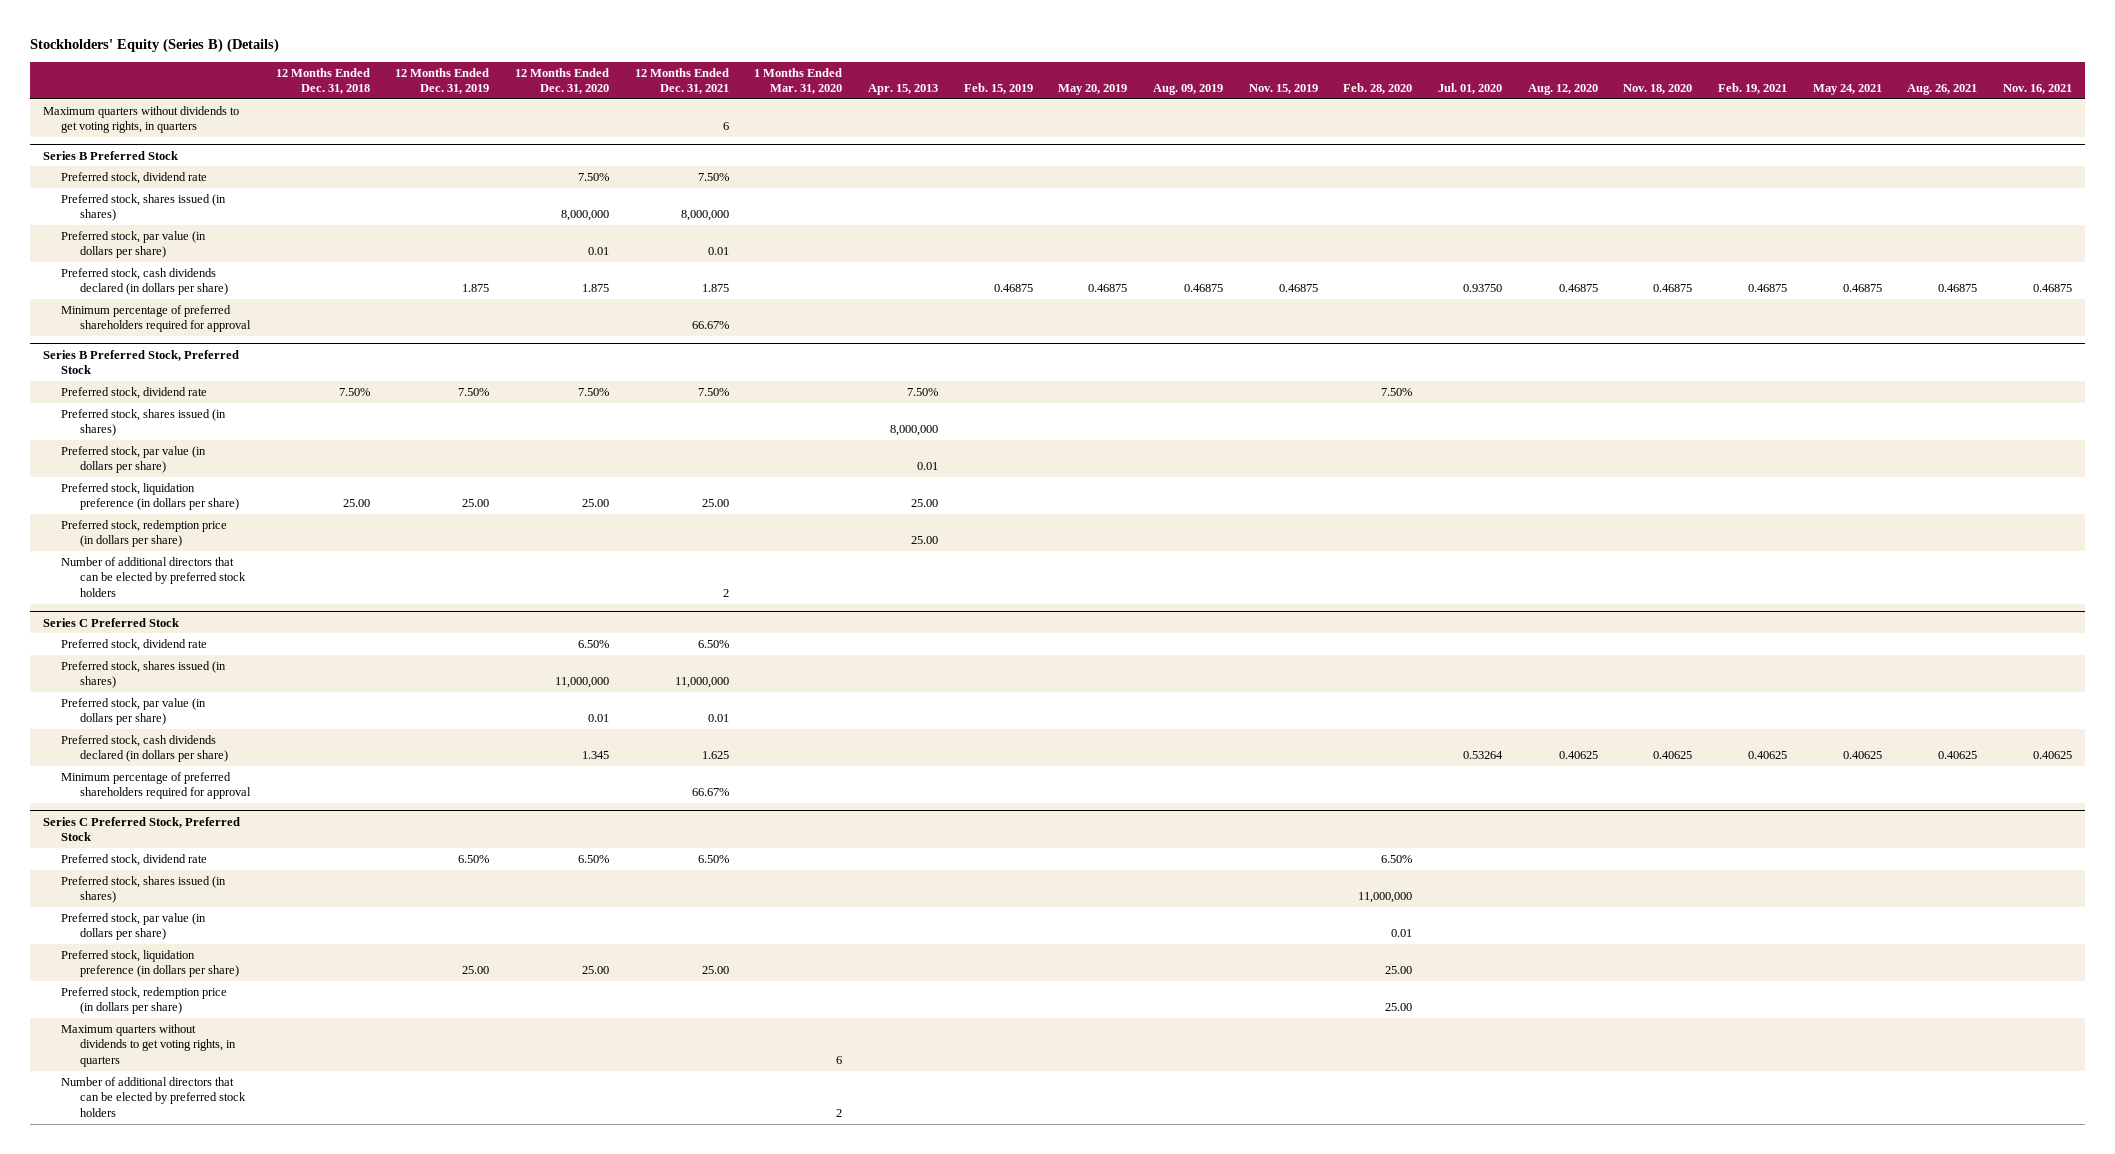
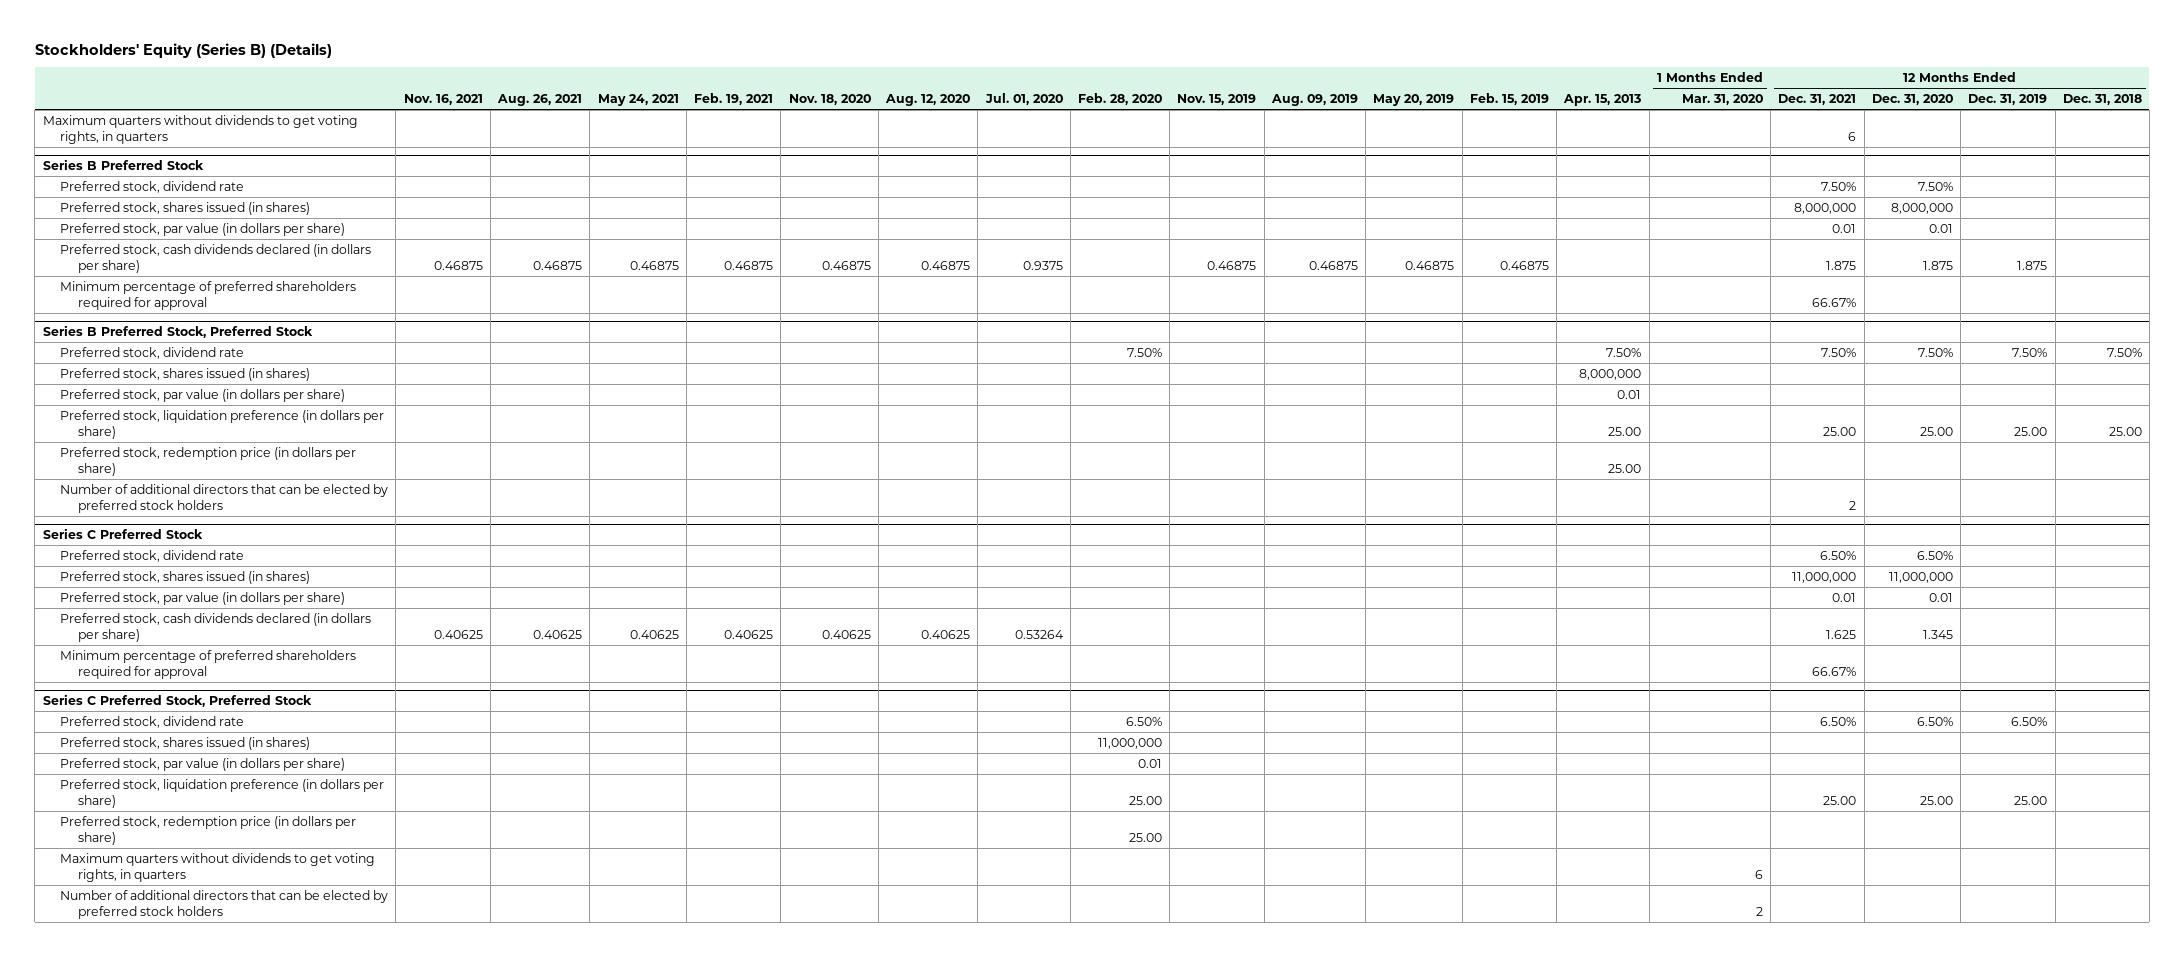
[1463,284,1503,293] 0.93750 -> [1022,261,1063,271] 0.9375

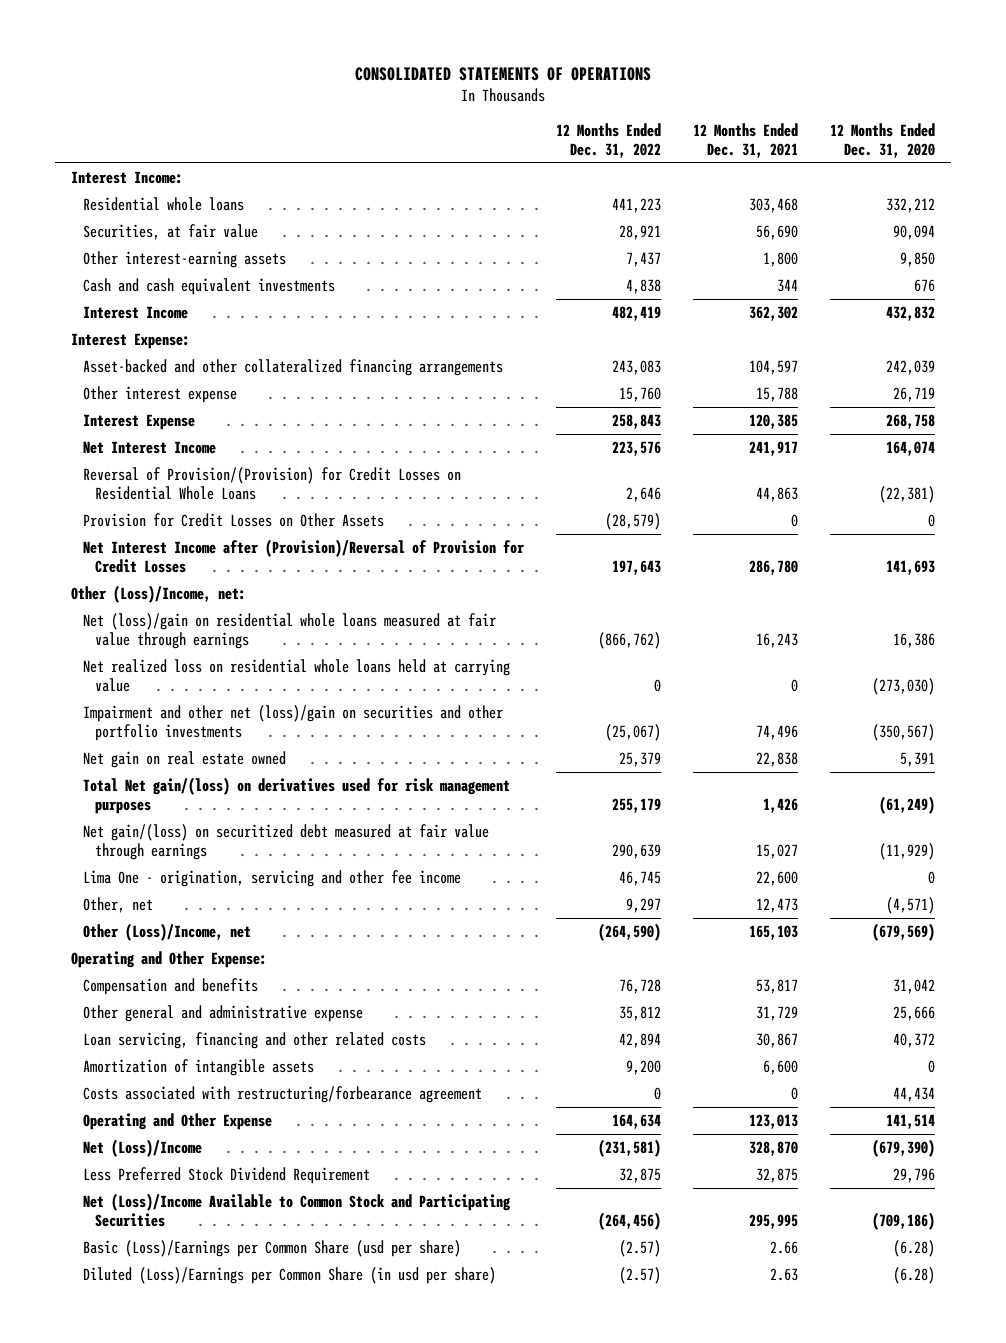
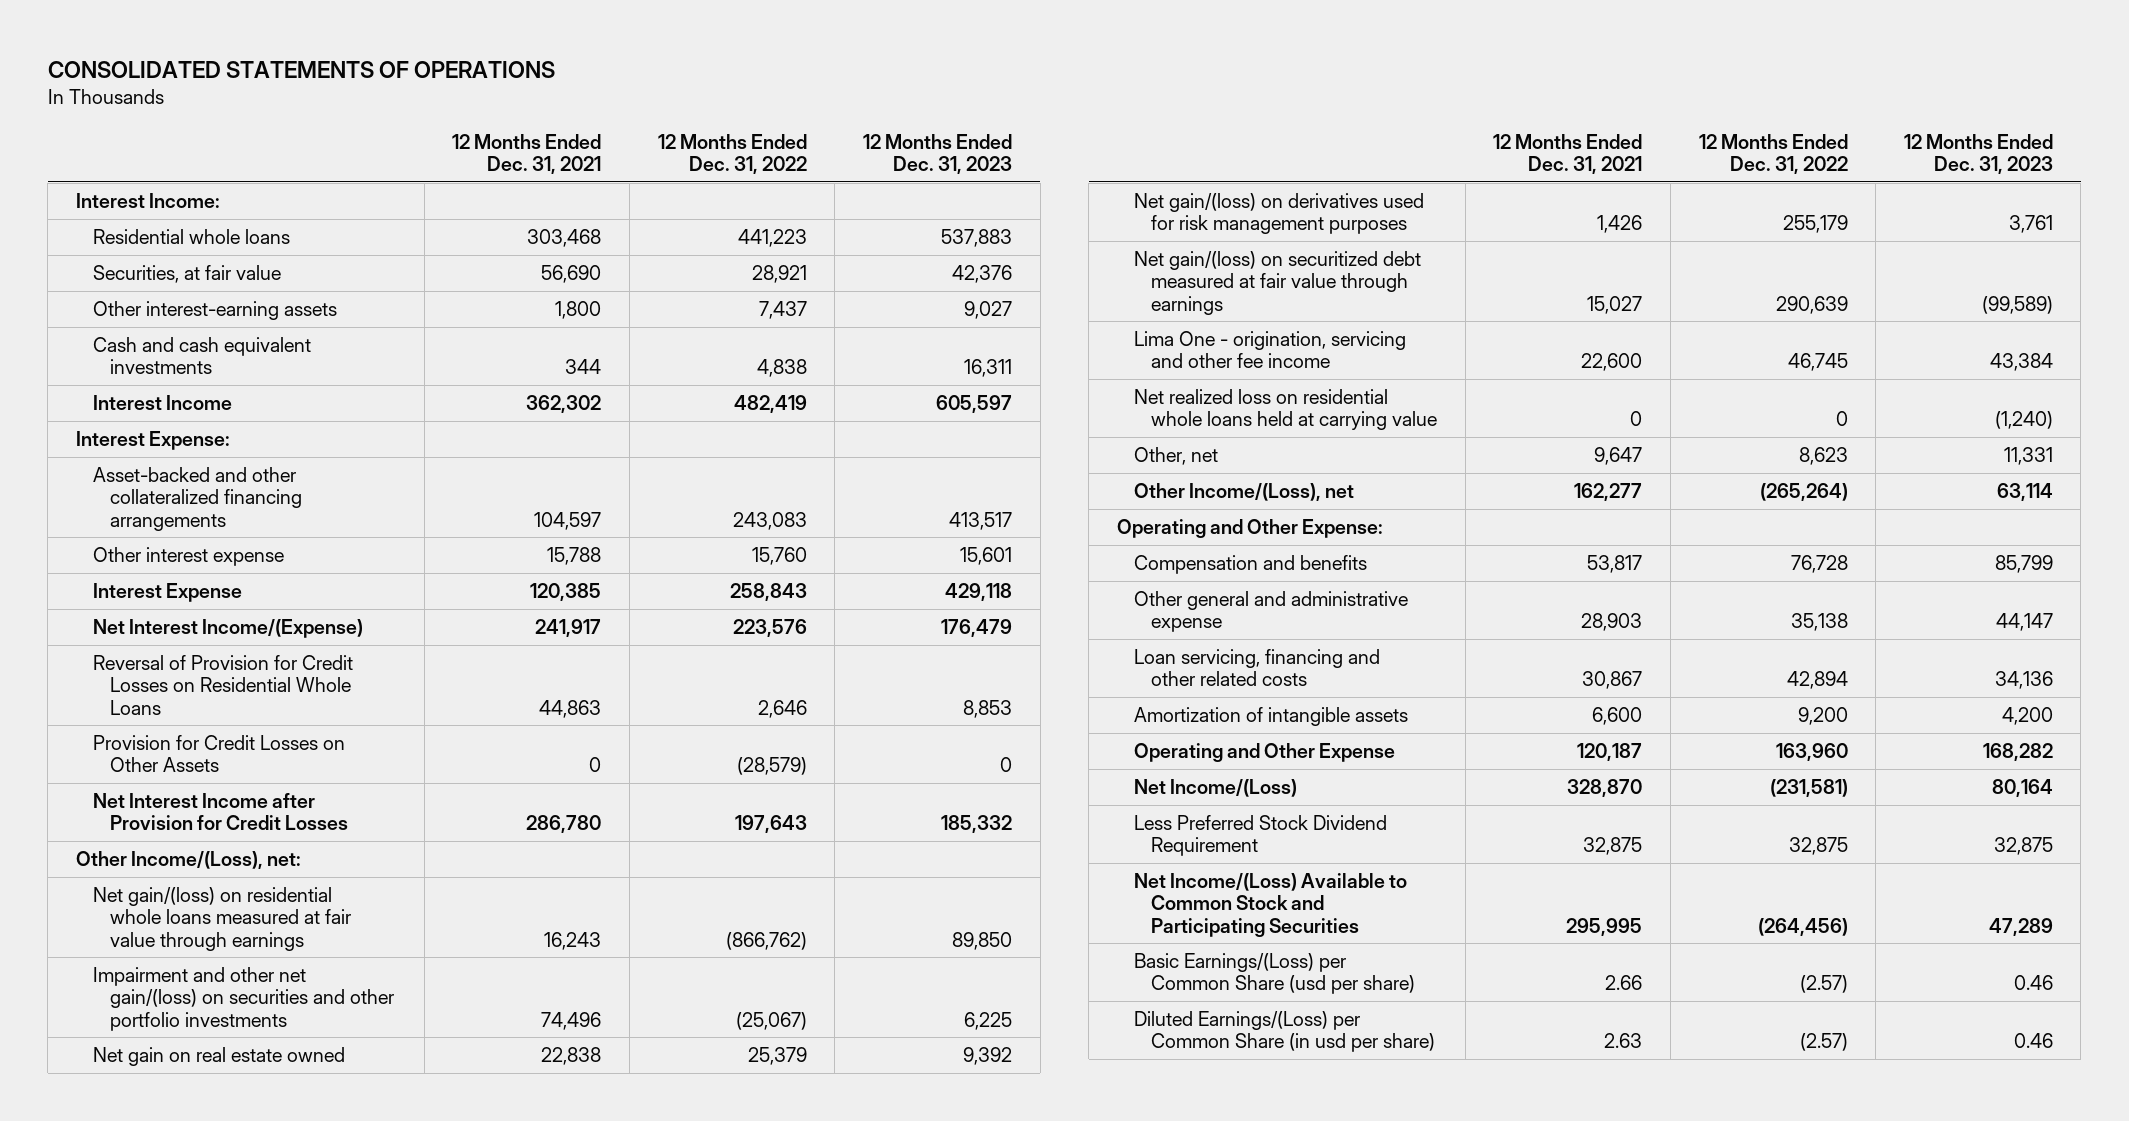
[829,122,935,158] 12 Months Ended Dec. 31, 2020 -> none
none -> [862,133,1012,174] 12 Months Ended Dec. 31, 2023
[83,441,217,455] Net Interest Income -> [92,618,363,638] Net Interest Income/(Expense)
[83,467,462,500] Reversal of Provision/(Provision) for Credit Losses on Residential Whole Loans -> [92,654,353,715] Reversal of Provision for Credit Losses on Residential Whole Loans
[83,539,526,573] Net Interest Income after (Provision)/Reversal of Provision for Credit Losses -> [92,792,348,831] Net Interest Income after Provision for Credit Losses
[71,585,247,604] Other (Loss)/Income, net: -> [75,850,301,869] Other Income/(Loss), net:
[83,613,497,649] Net (loss)/gain on residential whole loans measured at fair value through earnings -> [92,886,351,951] Net gain/(loss) on residential whole loans measured at fair value through earnings
[83,705,504,741] Impairment and other net (loss)/gain on securities and other portfolio investments -> [92,966,394,1031] Impairment and other net gain/(loss) on securities and other portfolio investments
[83,777,511,814] Total Net gain/(loss) on derivatives used for risk management purposes -> [1133,192,1424,235] Net gain/(loss) on derivatives used for risk management purposes
[83,659,511,692] Net realized loss on residential whole loans held at carrying value -> [1133,388,1437,431] Net realized loss on residential whole loans held at carrying value
[626,898,662,914] 9,297 -> [1798,446,1848,465] 8,623
[756,898,799,914] 12,473 -> [1594,446,1643,465] 9,647
[83,923,252,942] Other (Loss)/Income, net -> [1133,482,1354,501] Other Income/(Loss), net
[598,923,662,942] (264,590) -> [1759,482,1848,501] (265,264)
[749,925,799,941] 165,103 -> [1574,482,1643,501] 162,277
[619,1006,662,1022] 35,812 -> [1790,613,1848,632] 35,138
[756,1006,799,1022] 31,729 -> [1581,613,1643,632] 28,903
[83,1086,483,1104] Costs associated with restructuring/forbearance agreement -> none
[612,1114,662,1130] 164,634 -> [1775,742,1848,761] 163,960
[749,1114,799,1130] 123,013 -> [1577,742,1643,761] 120,187
[83,1139,203,1158] Net (Loss)/Income -> [1133,778,1297,797] Net Income/(Loss)
[83,1193,512,1227] Net (Loss)/Income Available to Common Stock and Participating Securities -> [1133,872,1407,937] Net Income/(Loss) Available to Common Stock and Participating Securities
[83,1240,462,1258] Basic (Loss)/Earnings per Common Share (usd per share) -> [1133,952,1415,995] Basic Earnings/(Loss) per Common Share (usd per share)
[83,1267,497,1285] Diluted (Loss)/Earnings per Common Share (in usd per share) -> [1133,1010,1435,1053] Diluted Earnings/(Loss) per Common Share (in usd per share)

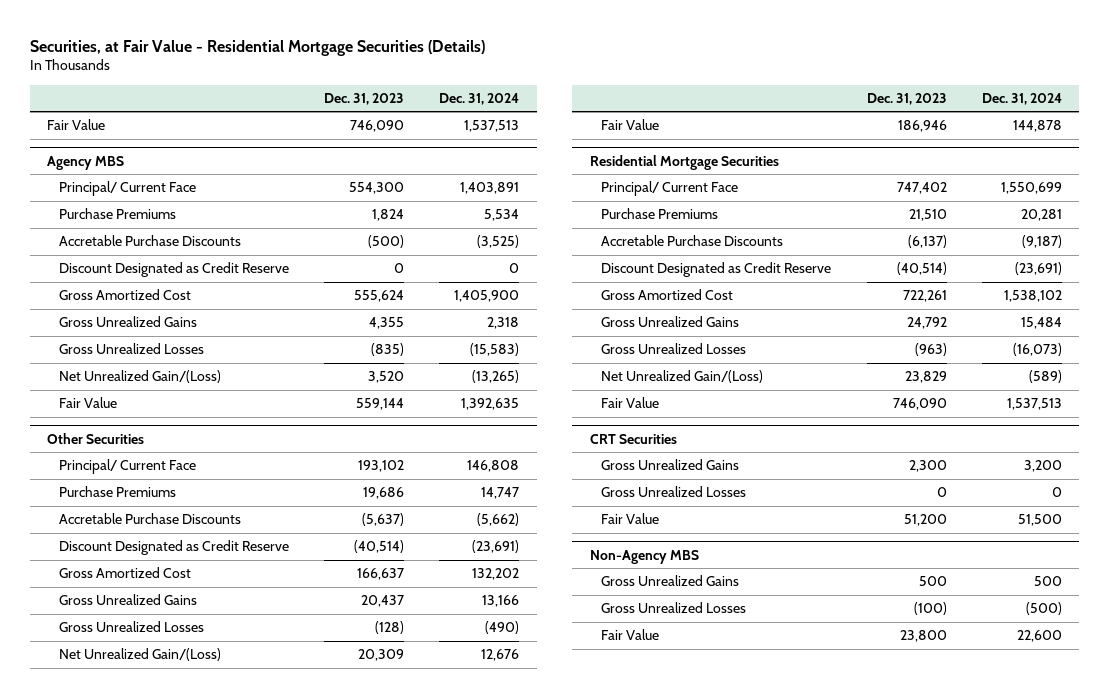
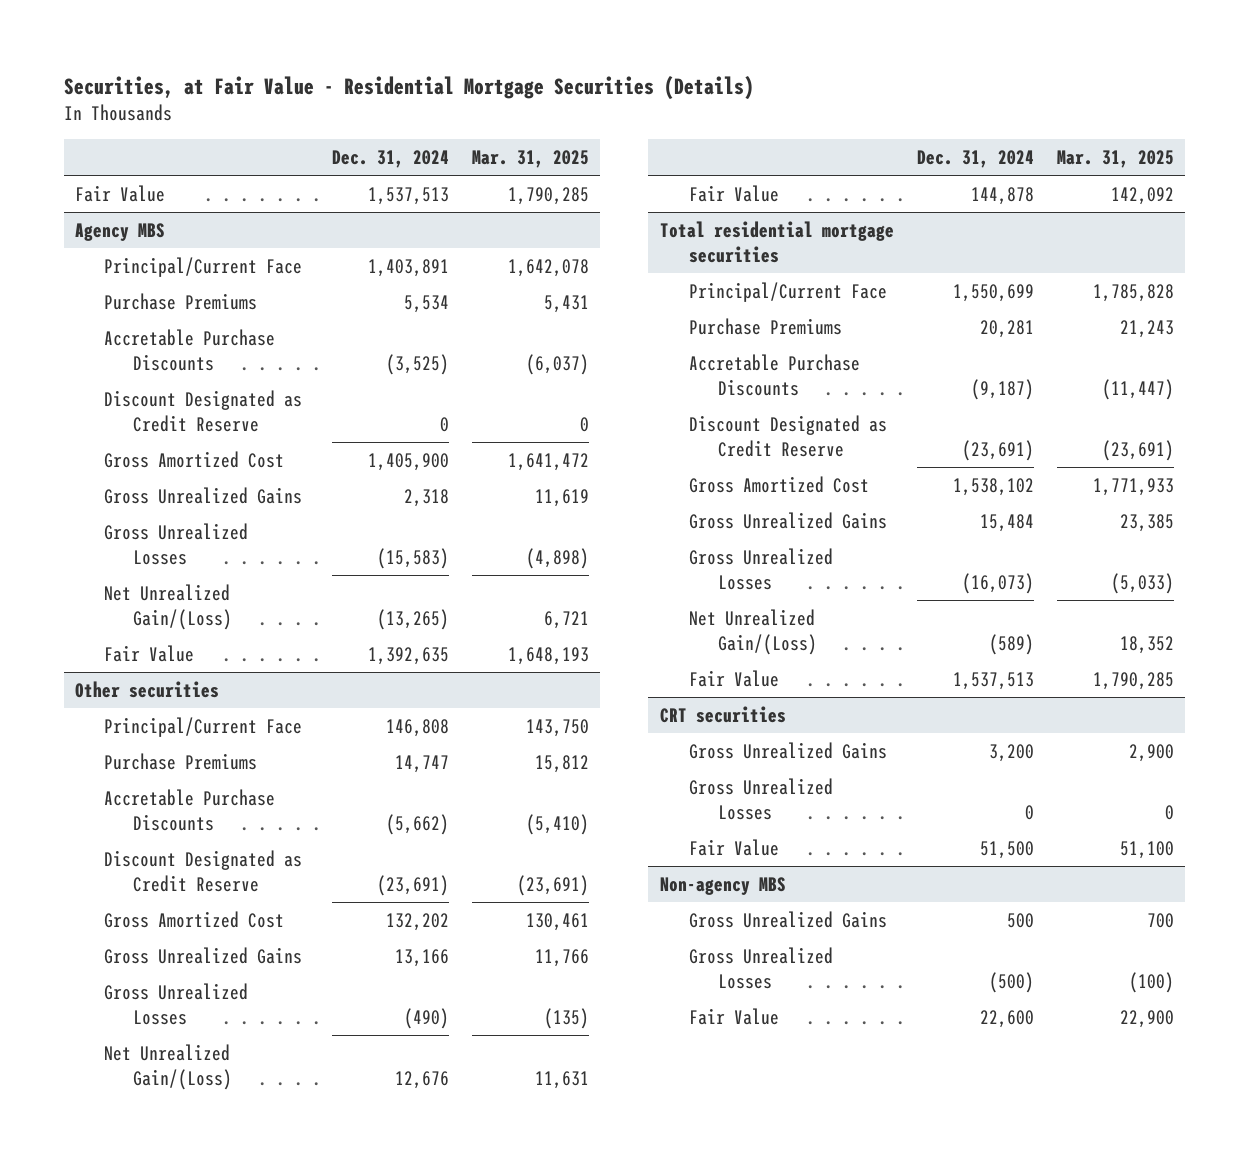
[324,92,405,105] Dec. 31, 2023 -> none
none -> [471,149,589,168] Mar. 31, 2025
[58,181,196,197] Principal/ Current Face -> [104,256,303,277] Principal/Current Face
[47,432,145,444] Other Securities -> [75,680,220,698] Other securities
[58,459,196,475] Principal/ Current Face -> [104,716,303,737] Principal/Current Face
[589,154,779,170] Residential Mortgage Securities -> [659,220,894,263] Total residential mortgage securities
[601,181,739,197] Principal/ Current Face -> [688,281,887,302] Principal/Current Face
[589,433,677,444] CRT Securities -> [659,705,786,723] CRT securities
[589,549,699,564] Non-Agency MBS -> [659,876,786,895] Non-agency MBS

